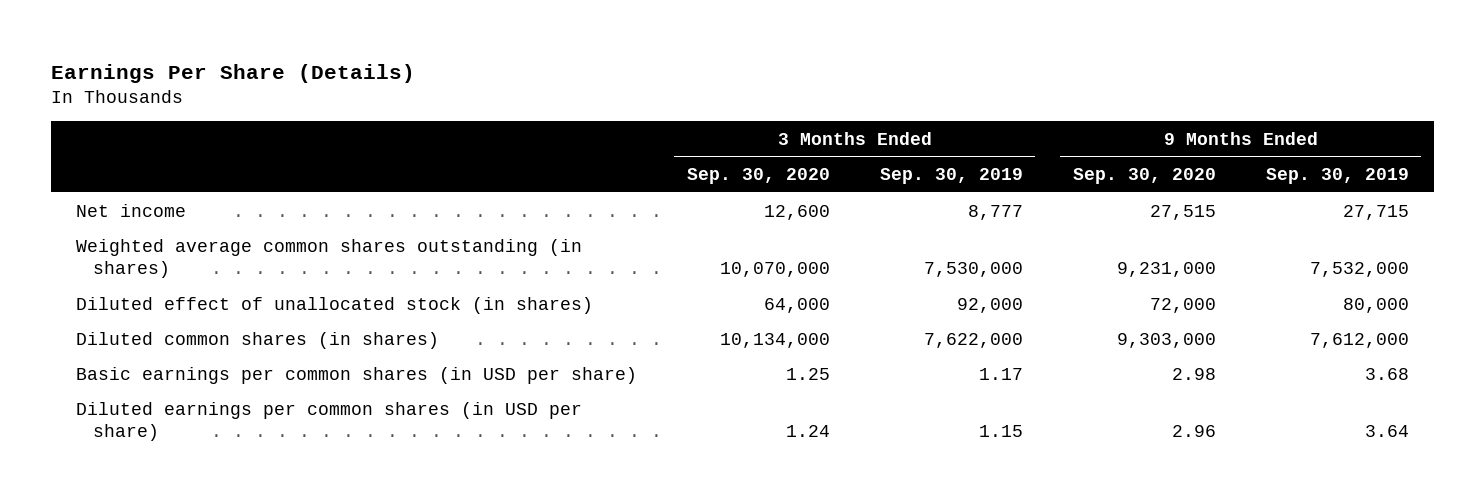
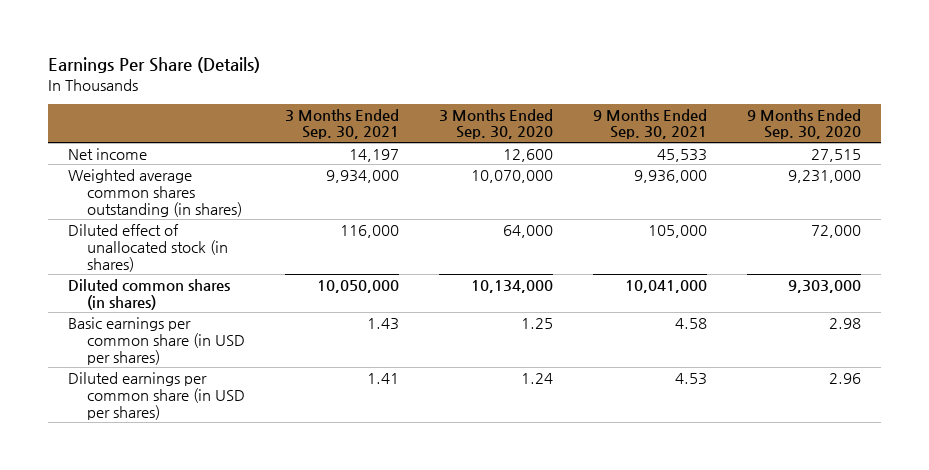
[879,168,1023,185] Sep. 30, 2019 -> none
[1265,168,1409,185] Sep. 30, 2019 -> none
none -> [285,108,400,140] 3 Months Ended Sep. 30, 2021
none -> [593,108,708,140] 9 Months Ended Sep. 30, 2021
[75,366,637,384] Basic earnings per common shares (in USD per share) -> [67,316,246,365] Basic earnings per common share (in USD per shares)
[75,401,582,442] Diluted earnings per common shares (in USD per share) -> [67,371,246,420] Diluted earnings per common share (in USD per shares)

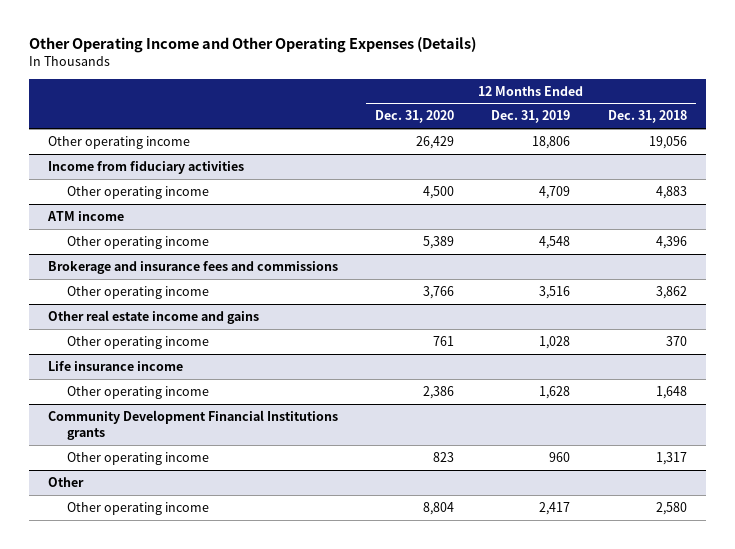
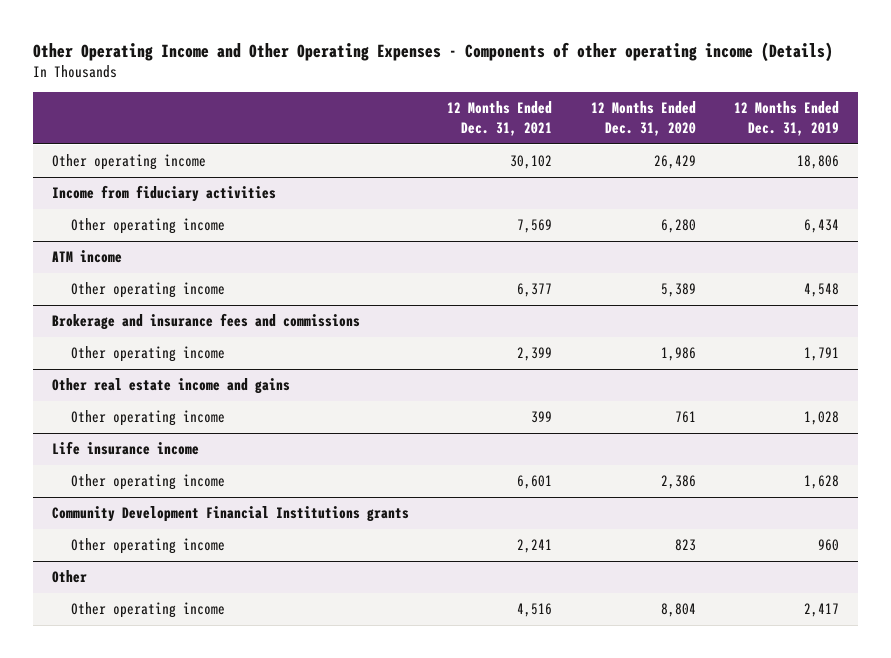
[28,36,476,53] Other Operating Income and Other Operating Expenses (Details) -> [32,41,833,62] Other Operating Income and Other Operating Expenses - Components of other operating income (Details)
[607,110,687,124] Dec. 31, 2018 -> none
none -> [447,101,553,137] 12 Months Ended Dec. 31, 2021
[423,186,455,200] 4,500 -> [660,219,696,234] 6,280
[539,186,571,200] 4,709 -> [803,219,839,234] 6,434
[423,286,455,300] 3,766 -> [660,347,696,362] 1,986
[539,286,571,300] 3,516 -> [803,347,839,362] 1,791

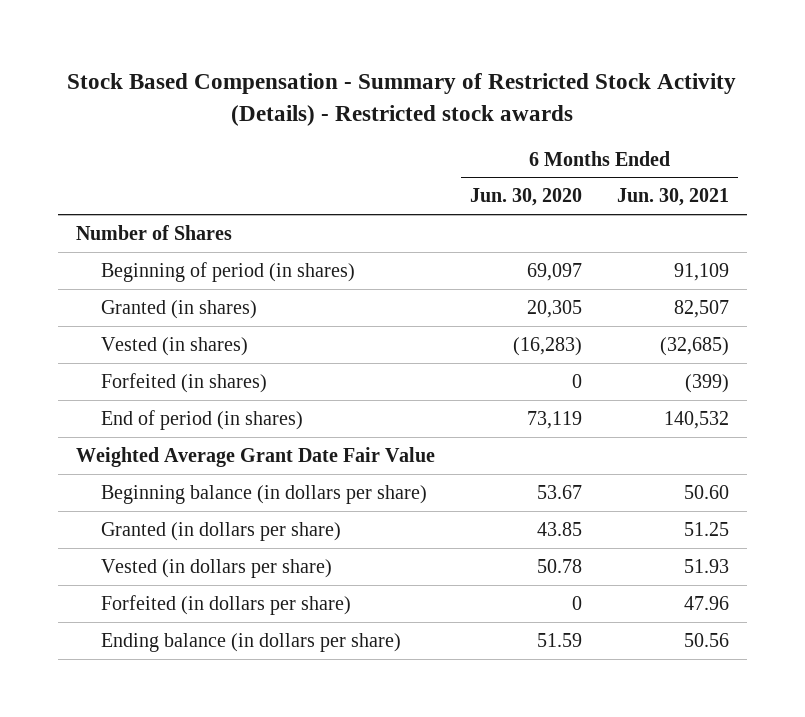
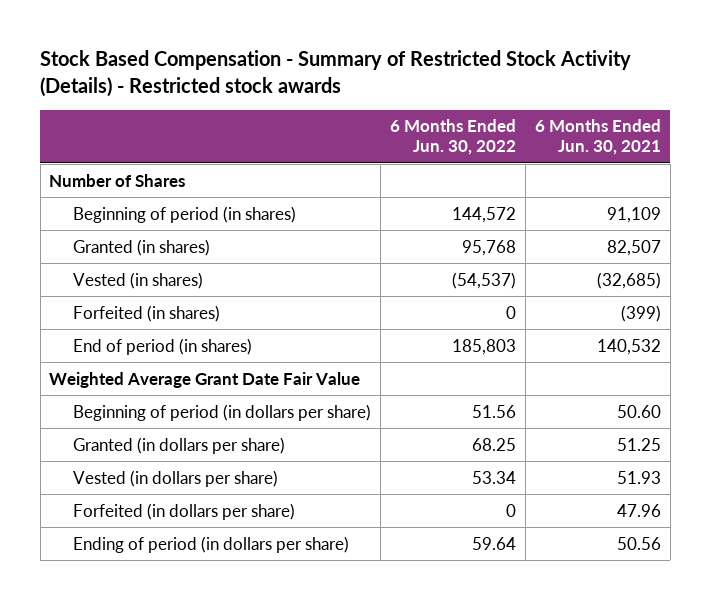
[469,188,582,207] Jun. 30, 2020 -> none
none -> [389,119,516,156] 6 Months Ended Jun. 30, 2022
[100,484,427,504] Beginning balance (in dollars per share) -> [72,403,371,421] Beginning of period (in dollars per share)
[100,632,401,652] Ending balance (in dollars per share) -> [72,535,349,553] Ending of period (in dollars per share)

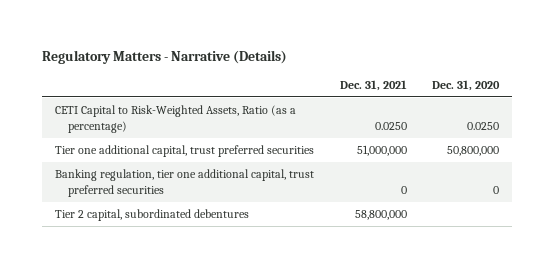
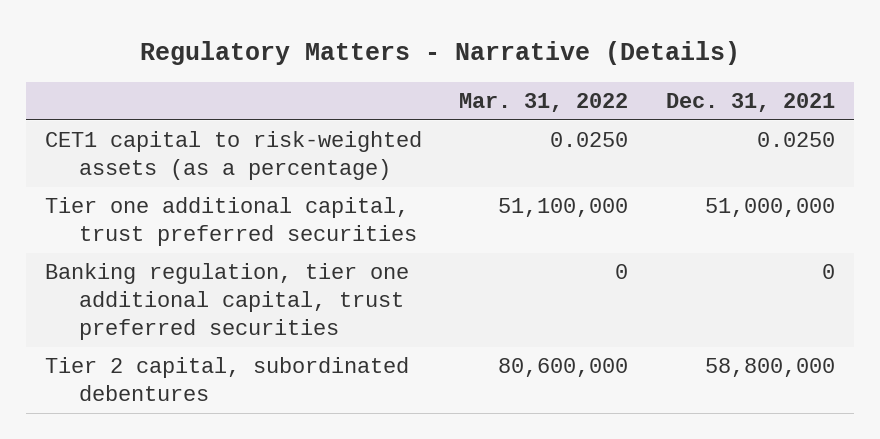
[432,80,501,92] Dec. 31, 2020 -> none
none -> [459,93,629,113] Mar. 31, 2022
[54,105,296,133] CETI Capital to Risk-Weighted Assets, Ratio (as a percentage) -> [44,131,422,181] CET1 capital to risk-weighted assets (as a percentage)

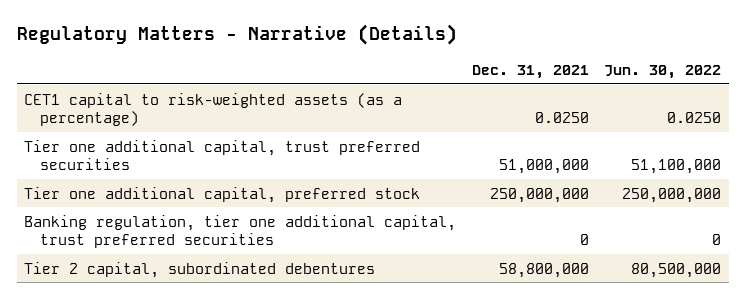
[459,93,629,113] Mar. 31, 2022 -> none
none -> [603,65,721,80] Jun. 30, 2022
none -> [24,186,421,203] Tier one additional capital, preferred stock

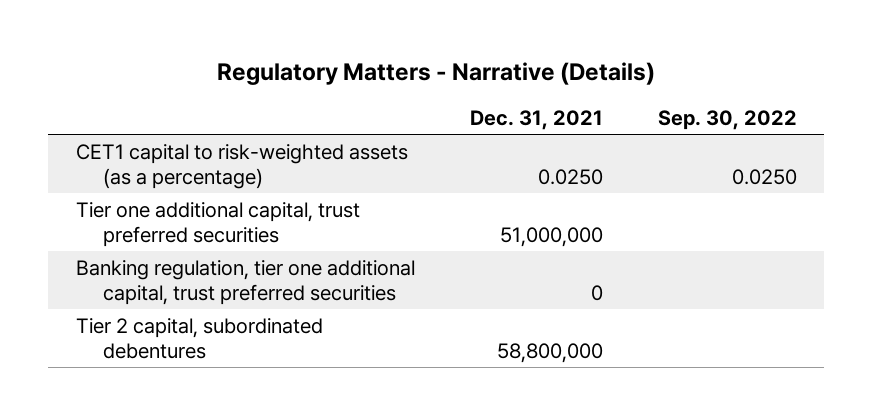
[603,65,721,80] Jun. 30, 2022 -> none
none -> [657,109,797,130] Sep. 30, 2022
[24,186,421,203] Tier one additional capital, preferred stock -> none

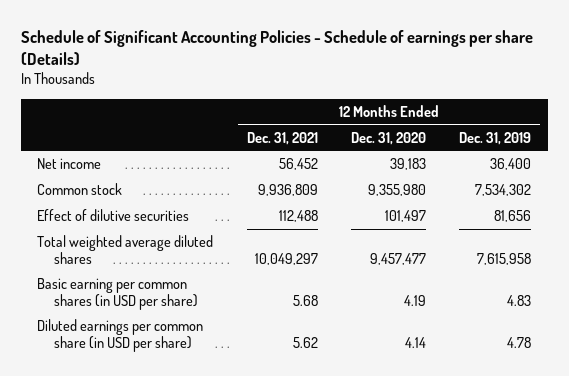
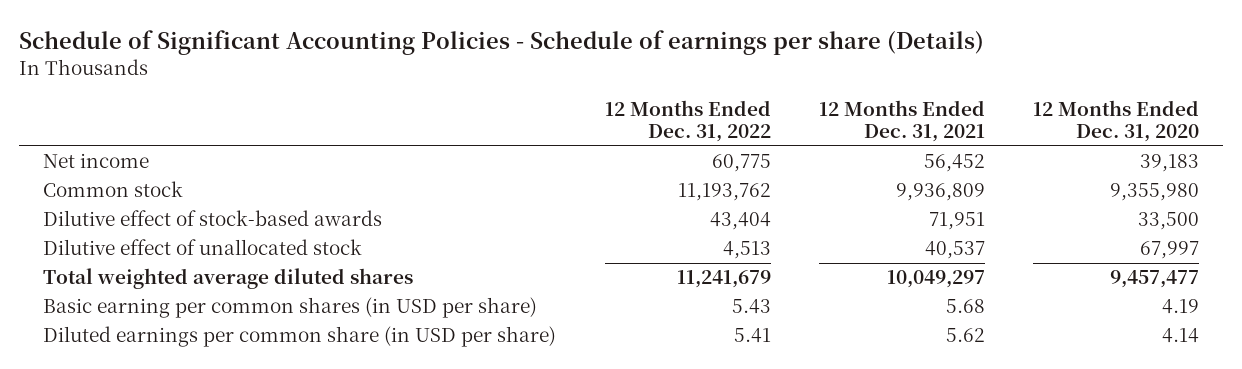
[459,131,532,145] Dec. 31, 2019 -> none
none -> [604,99,771,143] 12 Months Ended Dec. 31, 2022
[37,209,190,222] Effect of dilutive securities -> [43,210,383,227] Dilutive effect of stock-based awards
[278,210,318,223] 112,488 -> [928,212,985,231] 71,951
[384,210,426,223] 101,497 -> [1138,212,1200,231] 33,500
none -> [43,239,363,256] Dilutive effect of unallocated stock

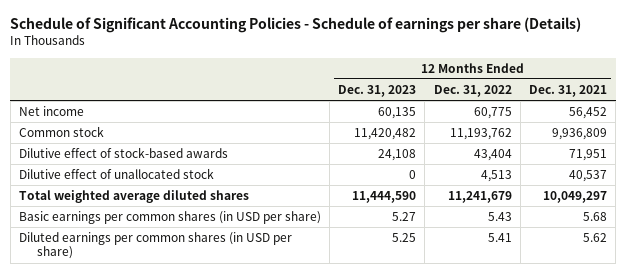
[1033,99,1200,143] 12 Months Ended Dec. 31, 2020 -> none
none -> [338,85,417,98] Dec. 31, 2023
[43,297,538,319] Basic earning per common shares (in USD per share) -> [18,211,321,225] Basic earnings per common shares (in USD per share)
[43,326,557,348] Diluted earnings per common share (in USD per share) -> [18,232,292,260] Diluted earnings per common shares (in USD per share)

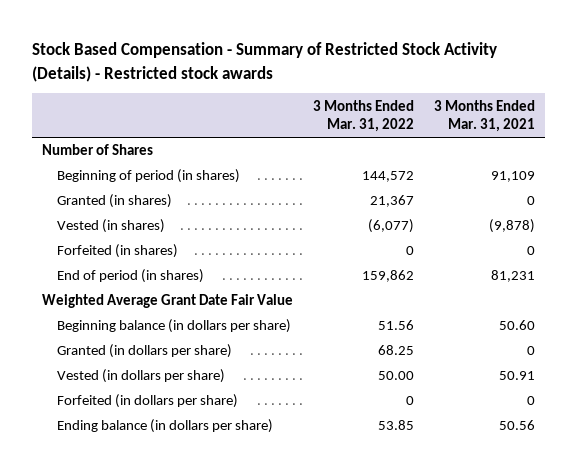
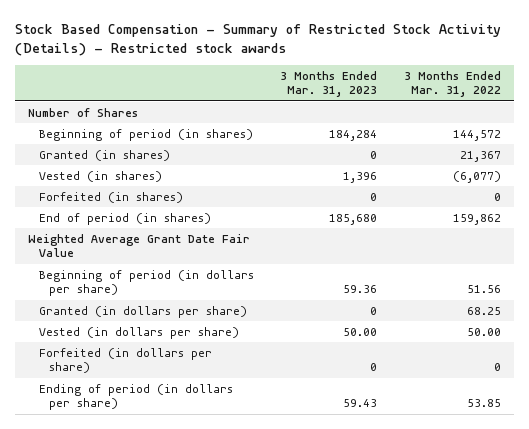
[434,99,536,133] 3 Months Ended Mar. 31, 2021 -> none
none -> [280,70,378,98] 3 Months Ended Mar. 31, 2023
[56,319,291,334] Beginning balance (in dollars per share) -> [38,269,254,297] Beginning of period (in dollars per share)
[56,419,273,434] Ending balance (in dollars per share) -> [38,383,233,411] Ending of period (in dollars per share)

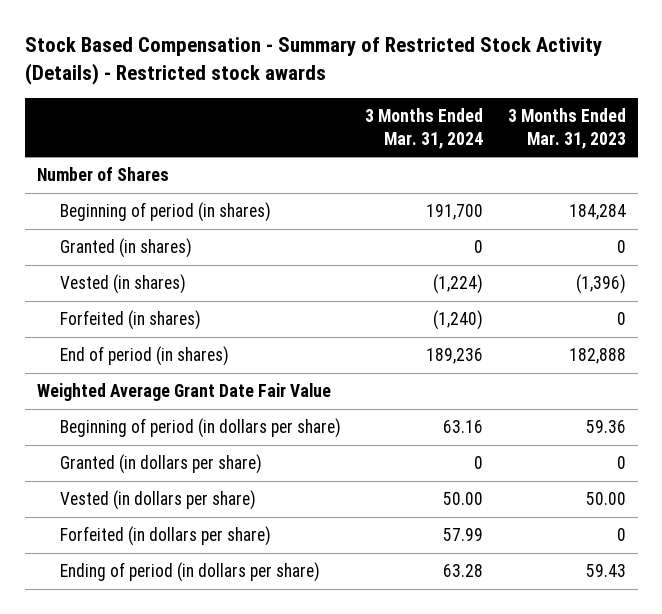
[403,70,501,98] 3 Months Ended Mar. 31, 2022 -> none
none -> [365,107,484,149] 3 Months Ended Mar. 31, 2024
[343,171,378,183] 1,396 -> [575,274,626,295] (1,396)
[329,213,378,225] 185,680 -> [568,348,626,365] 182,888

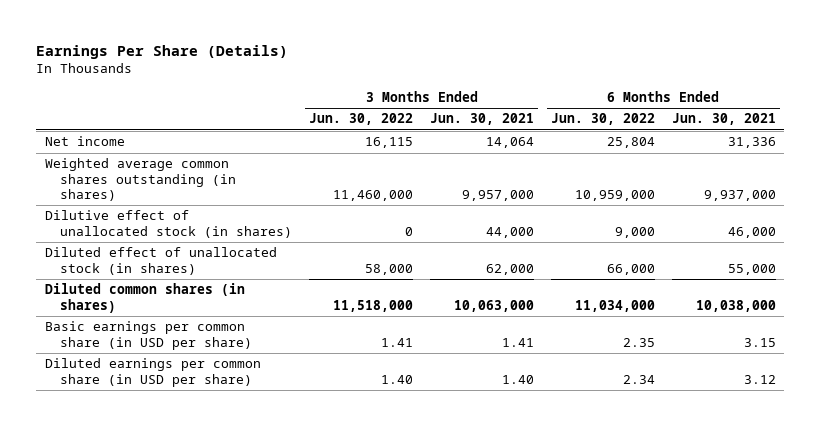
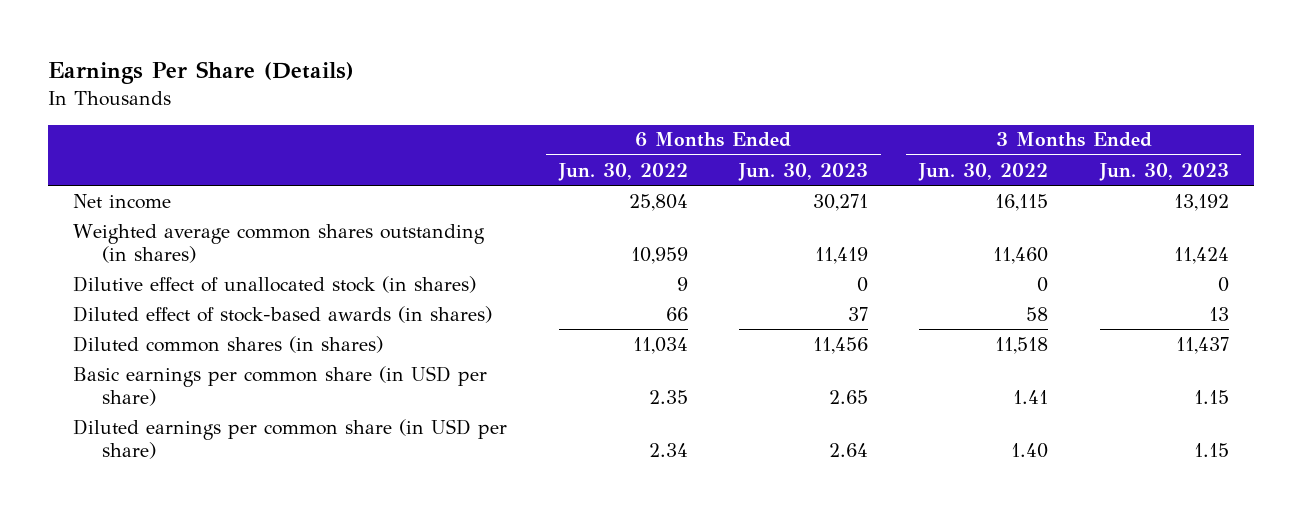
[430,113,535,126] Jun. 30, 2021 -> none
[671,113,776,126] Jun. 30, 2021 -> none
none -> [737,162,868,181] Jun. 30, 2023
none -> [1098,162,1229,181] Jun. 30, 2023
[333,190,414,202] 11,460,000 -> [993,246,1049,264] 11,460
[574,190,655,202] 10,959,000 -> [630,246,688,264] 10,959
[614,226,655,238] 9,000 -> [676,276,688,291] 9
[44,247,277,275] Diluted effect of unallocated stock (in shares) -> [73,305,493,323] Diluted effect of stock-based awards (in shares)
[365,263,414,275] 58,000 -> [1026,306,1049,321] 58
[606,263,655,275] 66,000 -> [665,306,688,321] 66
[333,299,414,312] 11,518,000 -> [995,336,1049,354] 11,518
[574,299,655,312] 11,034,000 -> [632,336,688,354] 11,034

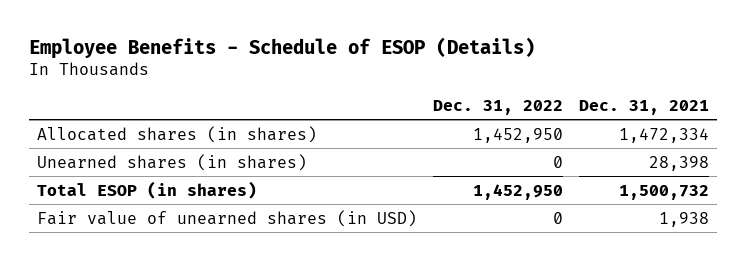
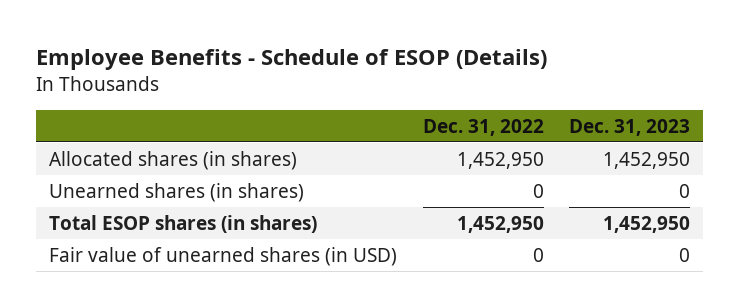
[578,99,709,115] Dec. 31, 2021 -> none
none -> [569,118,691,136] Dec. 31, 2023
[36,180,257,199] Total ESOP (in shares) -> [48,214,317,233] Total ESOP shares (in shares)

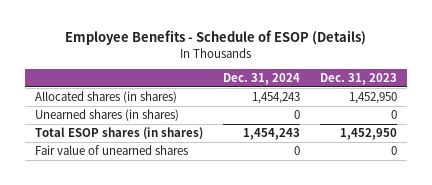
[422,118,544,136] Dec. 31, 2022 -> none
none -> [223,73,301,86] Dec. 31, 2024
[48,246,397,266] Fair value of unearned shares (in USD) -> [34,144,188,155] Fair value of unearned shares

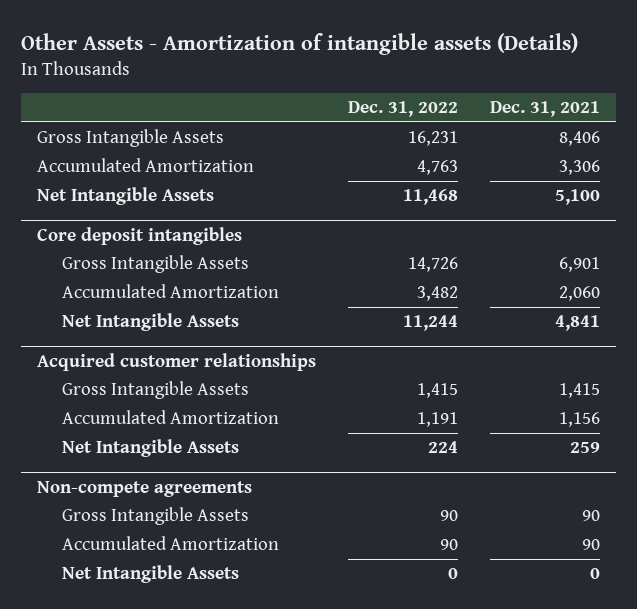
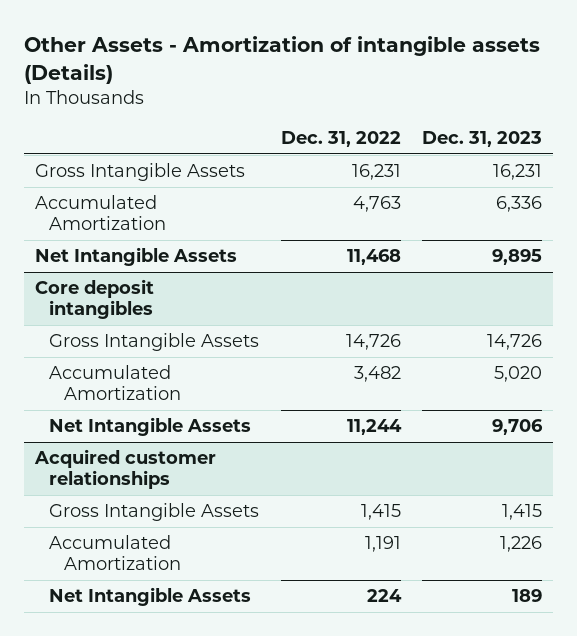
[490,101,601,118] Dec. 31, 2021 -> none
none -> [422,130,543,147] Dec. 31, 2023
[36,480,252,497] Non-compete agreements -> none
[62,507,250,526] Gross Intangible Assets -> none
[62,536,280,551] Accumulated Amortization -> none
[62,565,240,584] Net Intangible Assets -> none

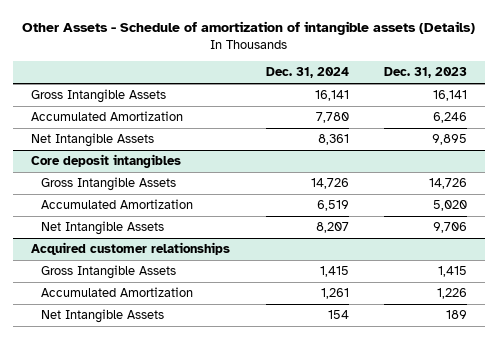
[24,35,541,84] Other Assets - Amortization of intangible assets (Details) -> [22,21,476,36] Other Assets - Schedule of amortization of intangible assets (Details)
[280,130,401,147] Dec. 31, 2022 -> none
none -> [265,67,349,79] Dec. 31, 2024
[493,164,543,181] 16,231 -> [433,90,468,102] 16,141
[496,196,543,213] 6,336 -> [433,112,468,124] 6,246

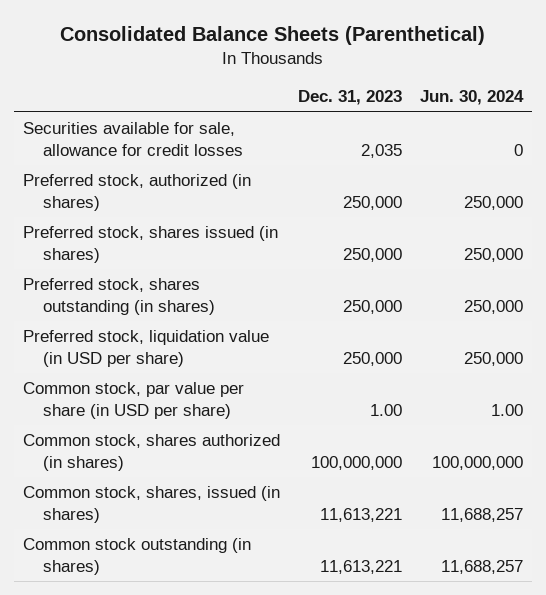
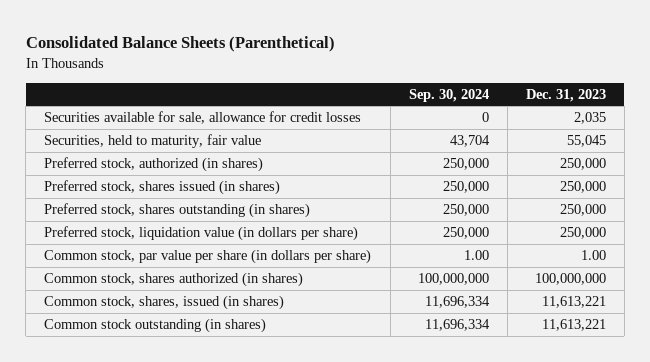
[419,90,524,106] Jun. 30, 2024 -> none
none -> [408,88,489,102] Sep. 30, 2024
none -> [44,134,262,149] Securities, held to maturity, fair value
[22,330,269,367] Preferred stock, liquidation value (in USD per share) -> [44,226,359,242] Preferred stock, liquidation value (in dollars per share)
[22,382,244,419] Common stock, par value per share (in USD per share) -> [44,249,372,265] Common stock, par value per share (in dollars per share)

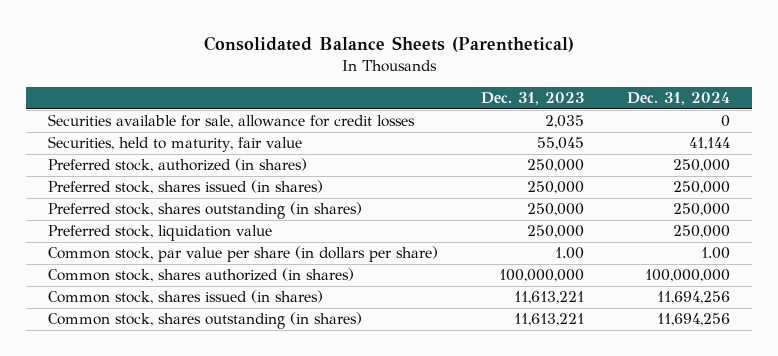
[408,88,489,102] Sep. 30, 2024 -> none
none -> [627,91,731,105] Dec. 31, 2024
[44,226,359,242] Preferred stock, liquidation value (in dollars per share) -> [47,225,272,242] Preferred stock, liquidation value
[44,295,285,311] Common stock, shares, issued (in shares) -> [47,290,323,305] Common stock, shares issued (in shares)
[44,318,267,334] Common stock outstanding (in shares) -> [47,312,362,330] Common stock, shares outstanding (in shares)

